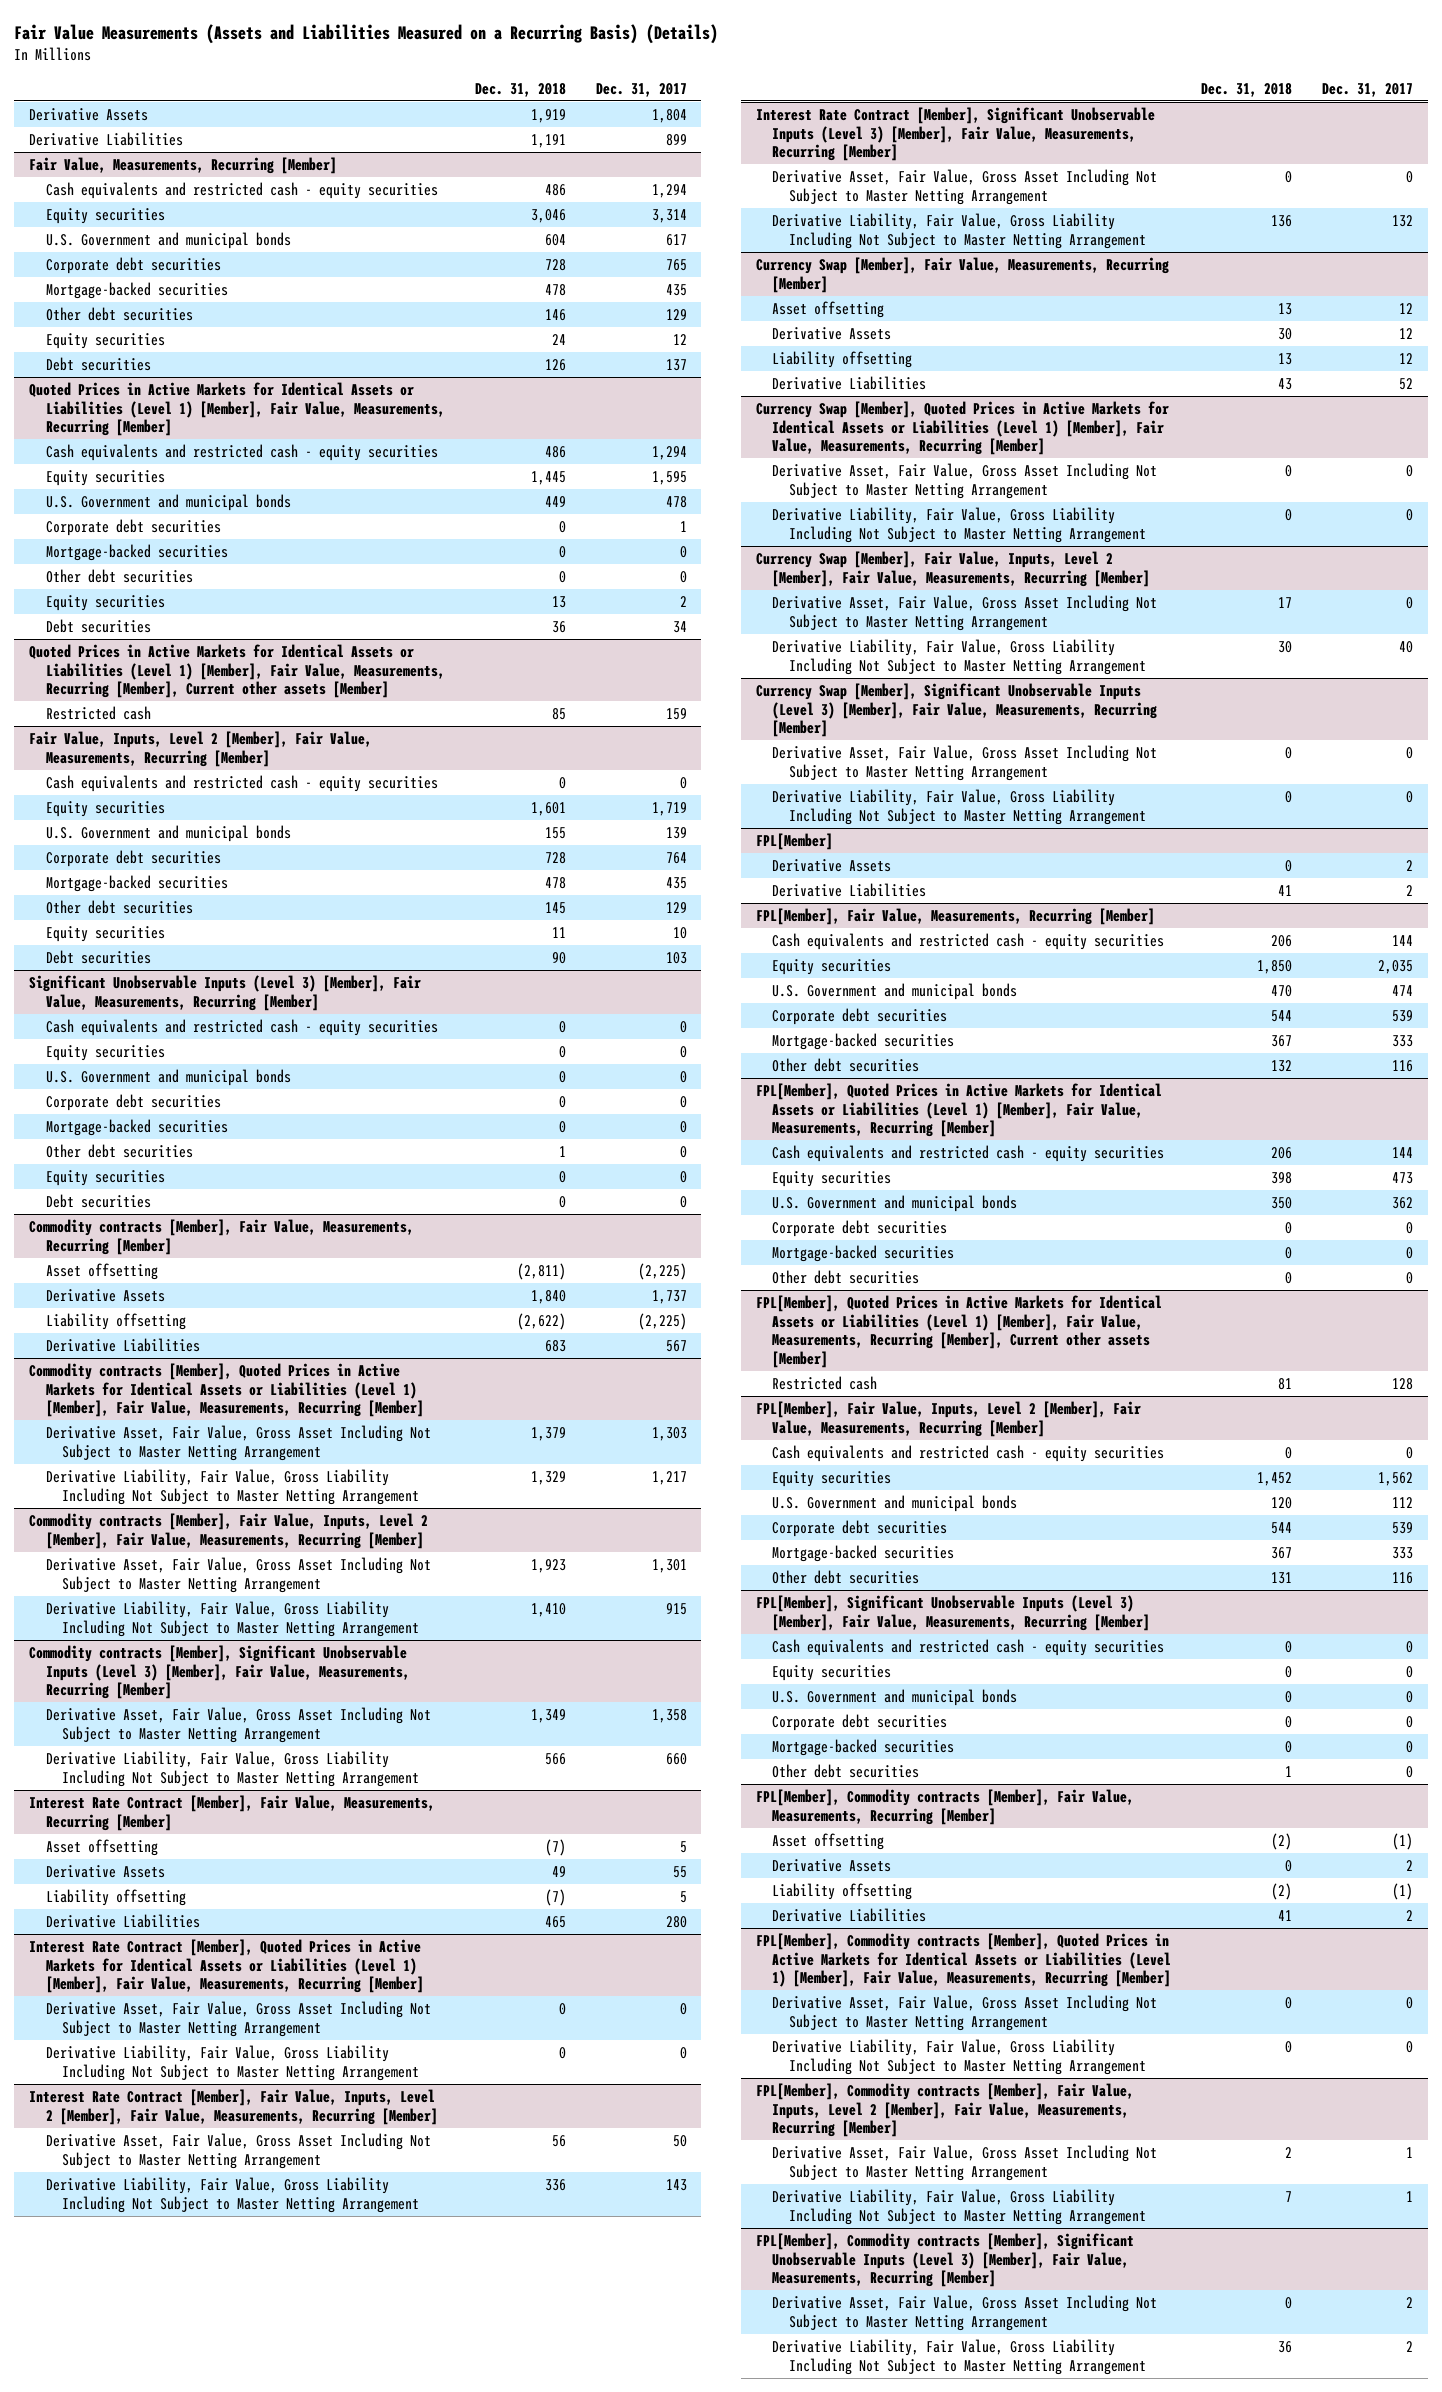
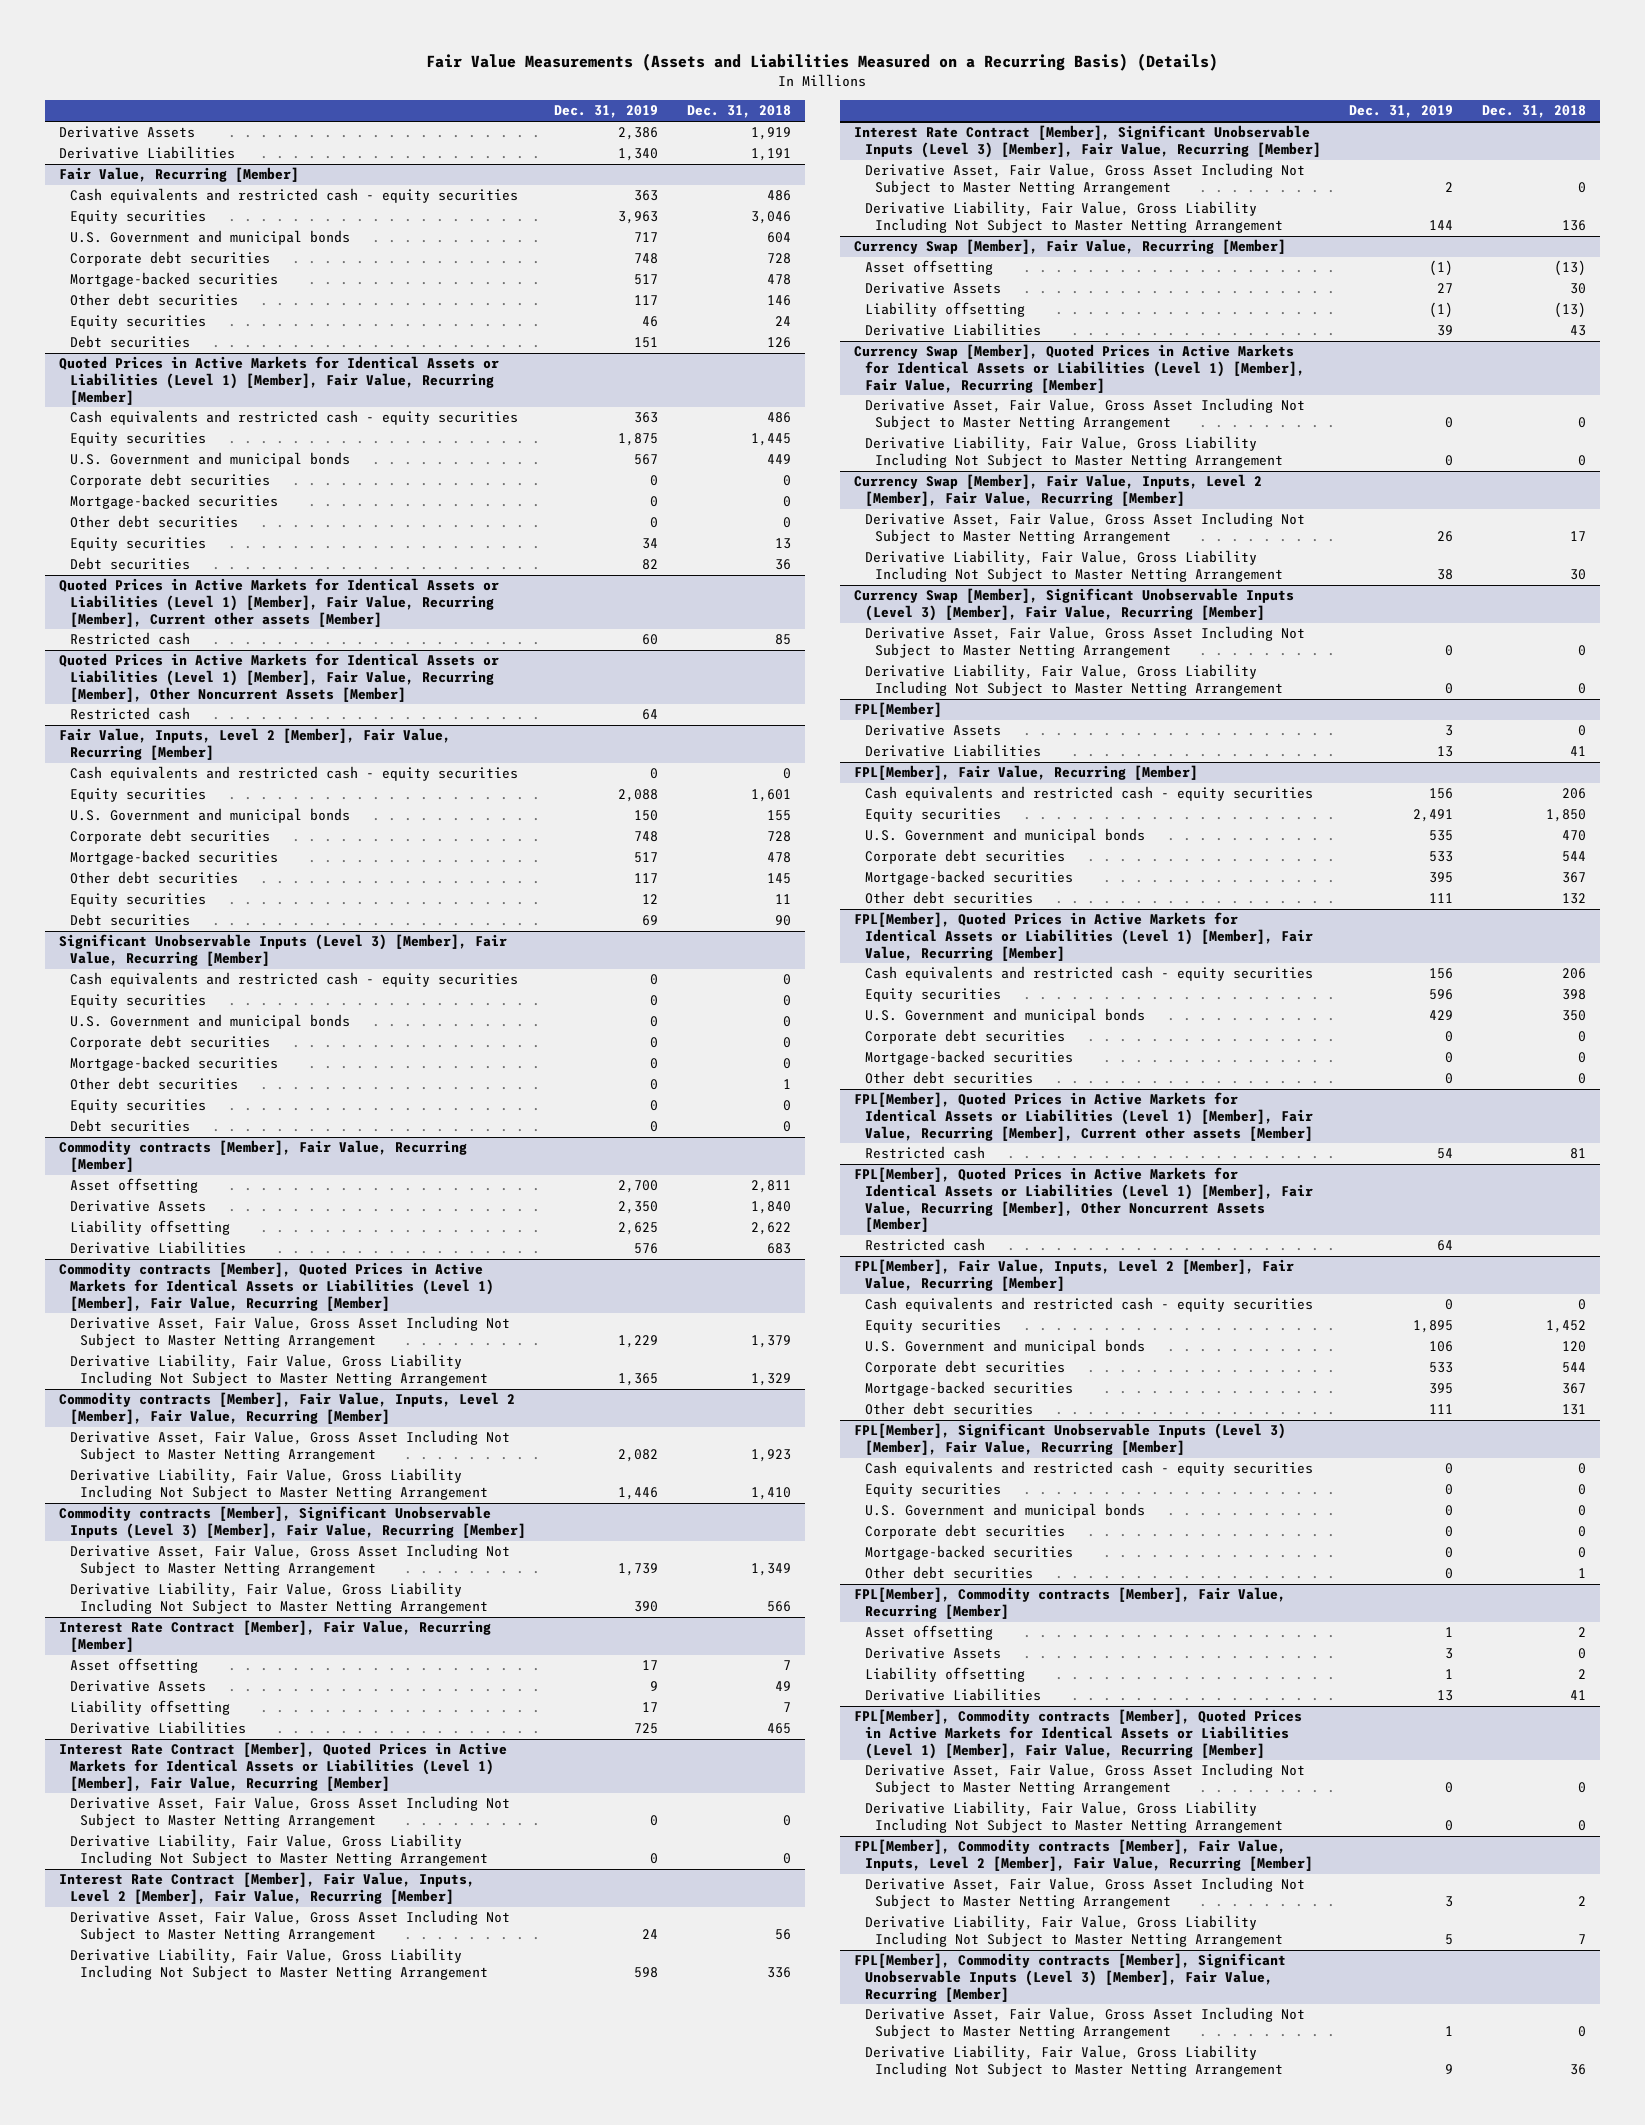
[595,82,687,97] Dec. 31, 2017 -> none
none -> [554,105,659,119] Dec. 31, 2019
[29,157,338,175] Fair Value, Measurements, Recurring [Member] -> [59,167,300,183] Fair Value, Recurring [Member]
[29,382,445,437] Quoted Prices in Active Markets for Identical Assets or Liabilities (Level 1) [Member], Fair Value, Measurements, Recurring [Member] -> [59,356,500,405] Quoted Prices in Active Markets for Identical Assets or Liabilities (Level 1) [Member], Fair Value, Recurring [Member]
[29,644,445,699] Quoted Prices in Active Markets for Identical Assets or Liabilities (Level 1) [Member], Fair Value, Measurements, Recurring [Member], Current other assets [Member] -> [59,578,500,627] Quoted Prices in Active Markets for Identical Assets or Liabilities (Level 1) [Member], Fair Value, Recurring [Member], Current other assets [Member]
none -> [59,653,500,702] Quoted Prices in Active Markets for Identical Assets or Liabilities (Level 1) [Member], Fair Value, Recurring [Member], Other Noncurrent Assets [Member]
none -> [69,707,190,721] Restricted cash
[29,731,373,767] Fair Value, Inputs, Level 2 [Member], Fair Value, Measurements, Recurring [Member] -> [59,728,452,761] Fair Value, Inputs, Level 2 [Member], Fair Value, Recurring [Member]
[29,975,422,1011] Significant Unobservable Inputs (Level 3) [Member], Fair Value, Measurements, Recurring [Member] -> [59,934,508,967] Significant Unobservable Inputs (Level 3) [Member], Fair Value, Recurring [Member]
[29,1219,415,1255] Commodity contracts [Member], Fair Value, Measurements, Recurring [Member] -> [59,1140,468,1173] Commodity contracts [Member], Fair Value, Recurring [Member]
[516,1263,566,1281] (2,811) -> [750,1180,791,1194] 2,811
[516,1313,566,1331] (2,622) -> [750,1222,791,1236] 2,622
[29,1363,424,1418] Commodity contracts [Member], Quoted Prices in Active Markets for Identical Assets or Liabilities (Level 1) [Member], Fair Value, Measurements, Recurring [Member] -> [59,1262,494,1311] Commodity contracts [Member], Quoted Prices in Active Markets for Identical Assets or Liabilities (Level 1) [Member], Fair Value, Recurring [Member]
[29,1513,429,1549] Commodity contracts [Member], Fair Value, Inputs, Level 2 [Member], Fair Value, Measurements, Recurring [Member] -> [59,1392,516,1425] Commodity contracts [Member], Fair Value, Inputs, Level 2 [Member], Fair Value, Recurring [Member]
[29,1645,410,1700] Commodity contracts [Member], Significant Unobservable Inputs (Level 3) [Member], Fair Value, Measurements, Recurring [Member] -> [59,1506,526,1540] Commodity contracts [Member], Significant Unobservable Inputs (Level 3) [Member], Fair Value, Recurring [Member]
[29,1795,436,1831] Interest Rate Contract [Member], Fair Value, Measurements, Recurring [Member] -> [59,1620,492,1653] Interest Rate Contract [Member], Fair Value, Recurring [Member]
[544,1839,566,1857] (7) -> [782,1660,791,1671] 7
[544,1889,566,1907] (7) -> [782,1702,791,1713] 7
[29,1939,424,1994] Interest Rate Contract [Member], Quoted Prices in Active Markets for Identical Assets or Liabilities (Level 1) [Member], Fair Value, Measurements, Recurring [Member] -> [59,1742,508,1791] Interest Rate Contract [Member], Quoted Prices in Active Markets for Identical Assets or Liabilities (Level 1) [Member], Fair Value, Recurring [Member]
[29,2089,438,2125] Interest Rate Contract [Member], Fair Value, Inputs, Level 2 [Member], Fair Value, Measurements, Recurring [Member] -> [59,1872,476,1905] Interest Rate Contract [Member], Fair Value, Inputs, Level 2 [Member], Fair Value, Recurring [Member]
[755,107,1155,162] Interest Rate Contract [Member], Significant Unobservable Inputs (Level 3) [Member], Fair Value, Measurements, Recurring [Member] -> [854,125,1321,159] Interest Rate Contract [Member], Significant Unobservable Inputs (Level 3) [Member], Fair Value, Recurring [Member]
[755,257,1169,293] Currency Swap [Member], Fair Value, Measurements, Recurring [Member] -> [854,239,1287,255] Currency Swap [Member], Fair Value, Recurring [Member]
[1278,303,1293,316] 13 -> [1553,260,1586,277] (13)
[1278,353,1293,366] 13 -> [1553,302,1586,319] (13)
[755,401,1169,456] Currency Swap [Member], Quoted Prices in Active Markets for Identical Assets or Liabilities (Level 1) [Member], Fair Value, Measurements, Recurring [Member] -> [854,344,1305,393] Currency Swap [Member], Quoted Prices in Active Markets for Identical Assets or Liabilities (Level 1) [Member], Fair Value, Recurring [Member]
[755,551,1151,587] Currency Swap [Member], Fair Value, Inputs, Level 2 [Member], Fair Value, Measurements, Recurring [Member] -> [854,474,1263,507] Currency Swap [Member], Fair Value, Inputs, Level 2 [Member], Fair Value, Recurring [Member]
[755,683,1158,738] Currency Swap [Member], Significant Unobservable Inputs (Level 3) [Member], Fair Value, Measurements, Recurring [Member] -> [854,588,1295,622] Currency Swap [Member], Significant Unobservable Inputs (Level 3) [Member], Fair Value, Recurring [Member]
[755,908,1155,926] FPL[Member], Fair Value, Measurements, Recurring [Member] -> [854,765,1199,781] FPL[Member], Fair Value, Recurring [Member]
[755,1083,1162,1138] FPL[Member], Quoted Prices in Active Markets for Identical Assets or Liabilities (Level 1) [Member], Fair Value, Measurements, Recurring [Member] -> [854,912,1313,961] FPL[Member], Quoted Prices in Active Markets for Identical Assets or Liabilities (Level 1) [Member], Fair Value, Recurring [Member]
[755,1295,1162,1368] FPL[Member], Quoted Prices in Active Markets for Identical Assets or Liabilities (Level 1) [Member], Fair Value, Measurements, Recurring [Member], Current other assets [Member] -> [854,1092,1313,1141] FPL[Member], Quoted Prices in Active Markets for Identical Assets or Liabilities (Level 1) [Member], Fair Value, Recurring [Member], Current other assets [Member]
none -> [854,1167,1313,1233] FPL[Member], Quoted Prices in Active Markets for Identical Assets or Liabilities (Level 1) [Member], Fair Value, Recurring [Member], Other Noncurrent Assets [Member]
none -> [864,1238,985,1252] Restricted cash
[755,1401,1141,1437] FPL[Member], Fair Value, Inputs, Level 2 [Member], Fair Value, Measurements, Recurring [Member] -> [854,1259,1295,1292] FPL[Member], Fair Value, Inputs, Level 2 [Member], Fair Value, Recurring [Member]
[755,1595,1151,1631] FPL[Member], Significant Unobservable Inputs (Level 3) [Member], Fair Value, Measurements, Recurring [Member] -> [854,1423,1287,1456] FPL[Member], Significant Unobservable Inputs (Level 3) [Member], Fair Value, Recurring [Member]
[755,1789,1134,1825] FPL[Member], Commodity contracts [Member], Fair Value, Measurements, Recurring [Member] -> [854,1587,1287,1620] FPL[Member], Commodity contracts [Member], Fair Value, Recurring [Member]
[1271,1833,1293,1851] (2) -> [1577,1627,1586,1638] 2
[1271,1883,1293,1901] (2) -> [1577,1669,1586,1680] 2
[755,1933,1172,1988] FPL[Member], Commodity contracts [Member], Quoted Prices in Active Markets for Identical Assets or Liabilities (Level 1) [Member], Fair Value, Measurements, Recurring [Member] -> [854,1709,1303,1759] FPL[Member], Commodity contracts [Member], Quoted Prices in Active Markets for Identical Assets or Liabilities (Level 1) [Member], Fair Value, Recurring [Member]
[755,2083,1134,2138] FPL[Member], Commodity contracts [Member], Fair Value, Inputs, Level 2 [Member], Fair Value, Measurements, Recurring [Member] -> [854,1839,1313,1872] FPL[Member], Commodity contracts [Member], Fair Value, Inputs, Level 2 [Member], Fair Value, Recurring [Member]
[755,2233,1134,2288] FPL[Member], Commodity contracts [Member], Significant Unobservable Inputs (Level 3) [Member], Fair Value, Measurements, Recurring [Member] -> [854,1953,1287,2002] FPL[Member], Commodity contracts [Member], Significant Unobservable Inputs (Level 3) [Member], Fair Value, Recurring [Member]

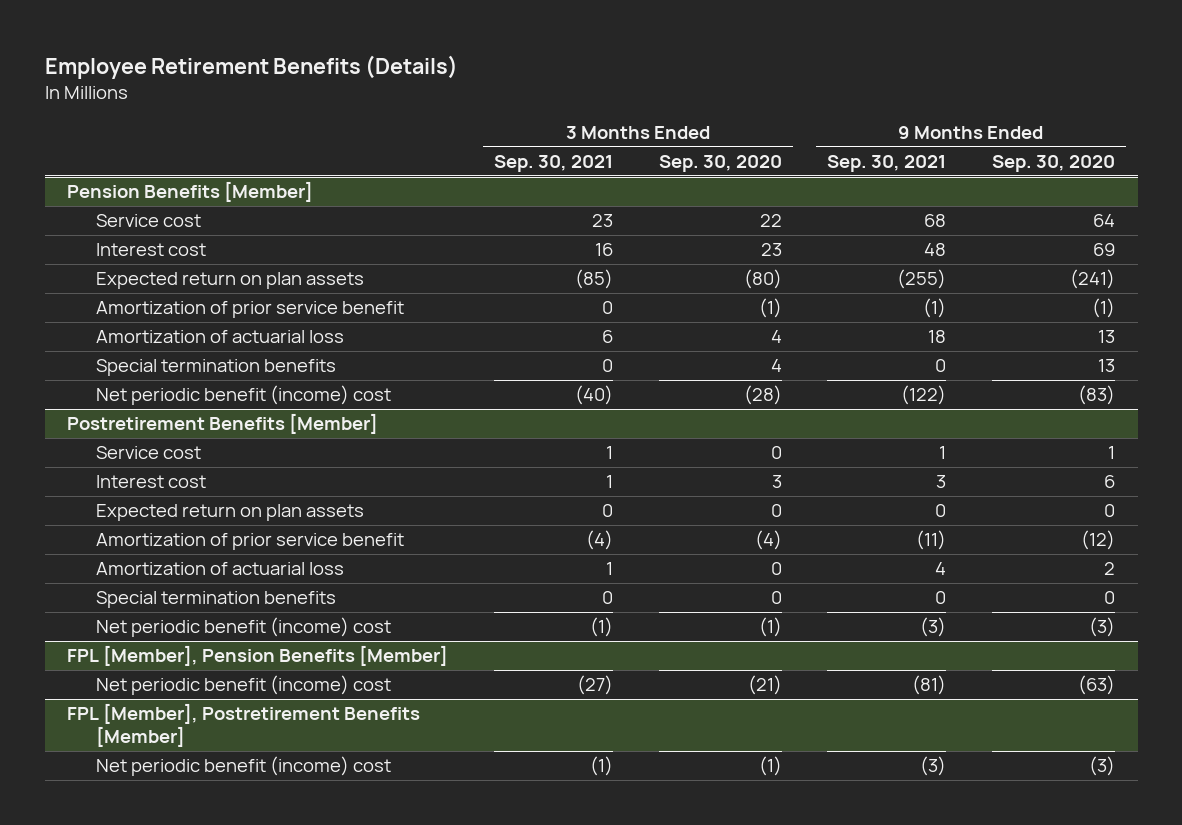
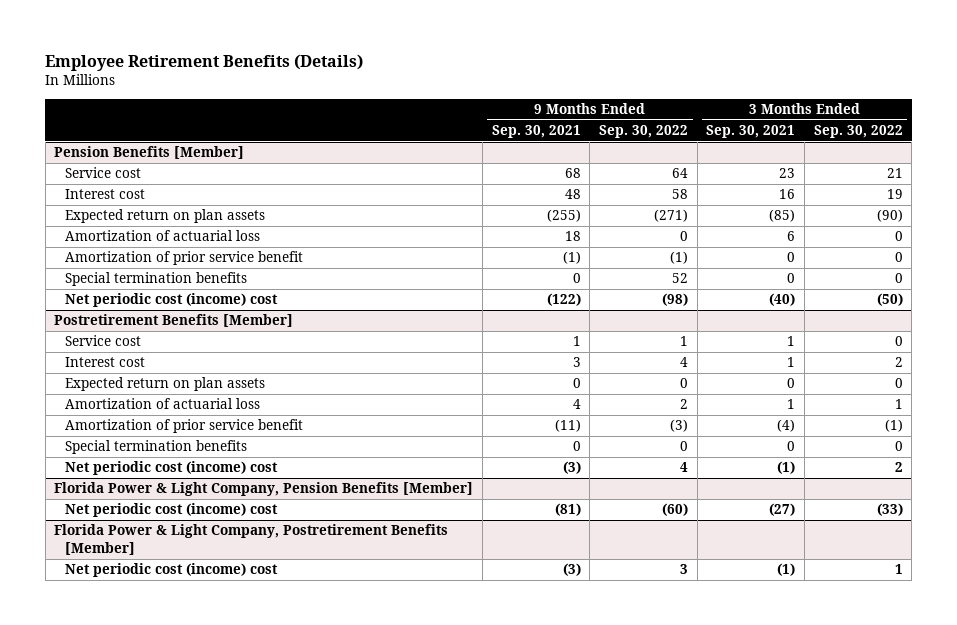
[658,154,782,172] Sep. 30, 2020 -> none
[991,154,1115,172] Sep. 30, 2020 -> none
none -> [599,125,689,139] Sep. 30, 2022
none -> [813,125,903,139] Sep. 30, 2022
[95,301,404,319] Amortization of prior service benefit -> [65,251,304,266] Amortization of prior service benefit
[95,385,391,406] Net periodic benefit (income) cost -> [65,293,279,308] Net periodic cost (income) cost
[95,533,404,551] Amortization of prior service benefit -> [65,419,304,434] Amortization of prior service benefit
[67,645,449,667] FPL [Member], Pension Benefits [Member] -> none
[67,703,421,748] FPL [Member], Postretirement Benefits [Member] -> none
[95,617,391,638] Net periodic benefit (income) cost -> [65,461,279,476] Net periodic cost (income) cost
none -> [54,482,474,497] Florida Power & Light Company, Pension Benefits [Member]
[95,675,391,696] Net periodic benefit (income) cost -> [65,503,279,518] Net periodic cost (income) cost
none -> [54,524,449,556] Florida Power & Light Company, Postretirement Benefits [Member]
[95,756,391,777] Net periodic benefit (income) cost -> [65,563,279,578] Net periodic cost (income) cost

